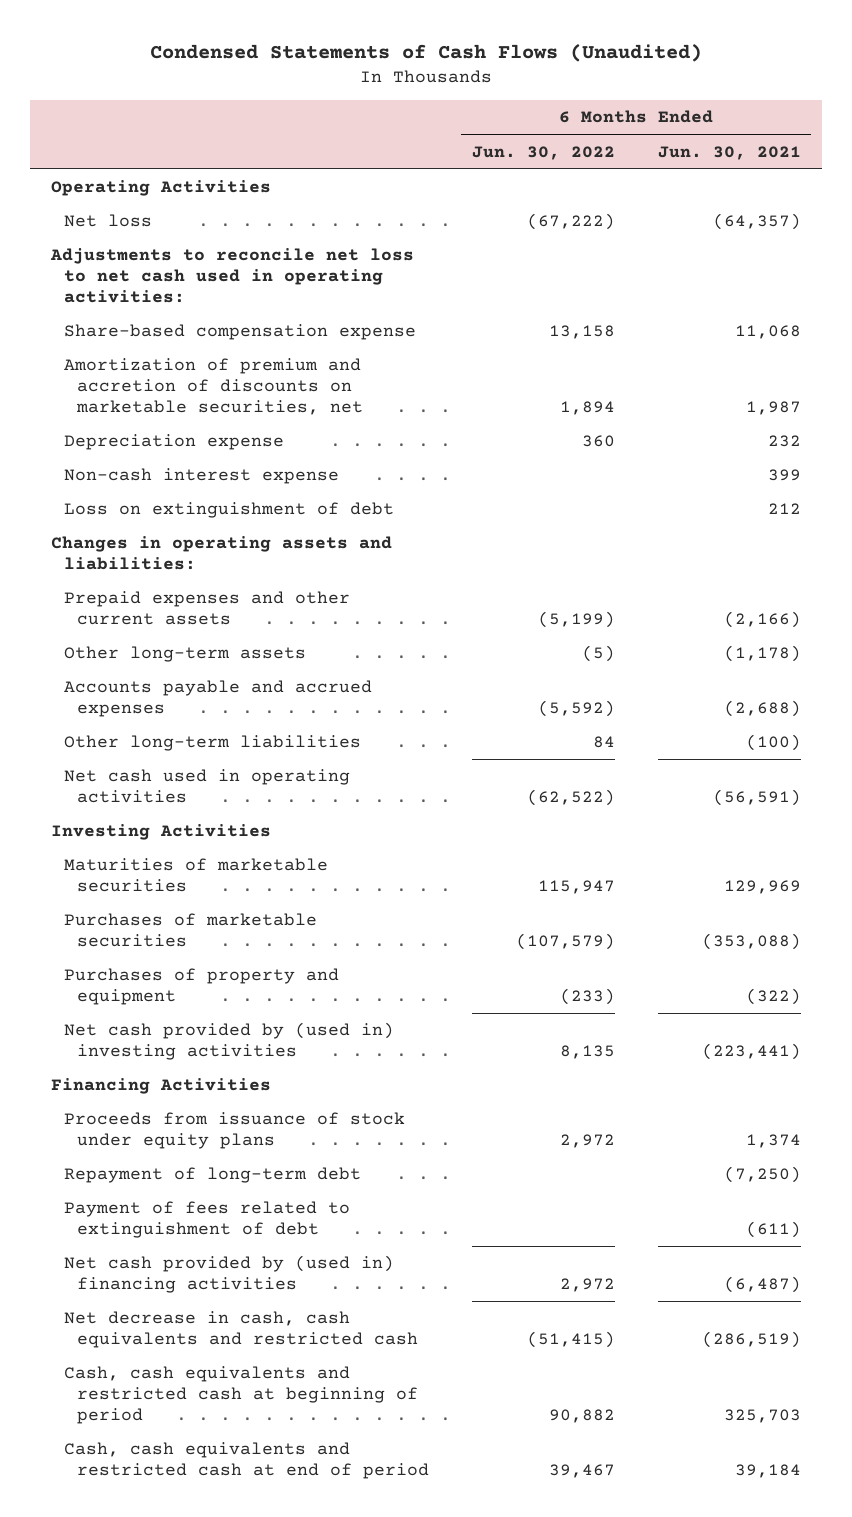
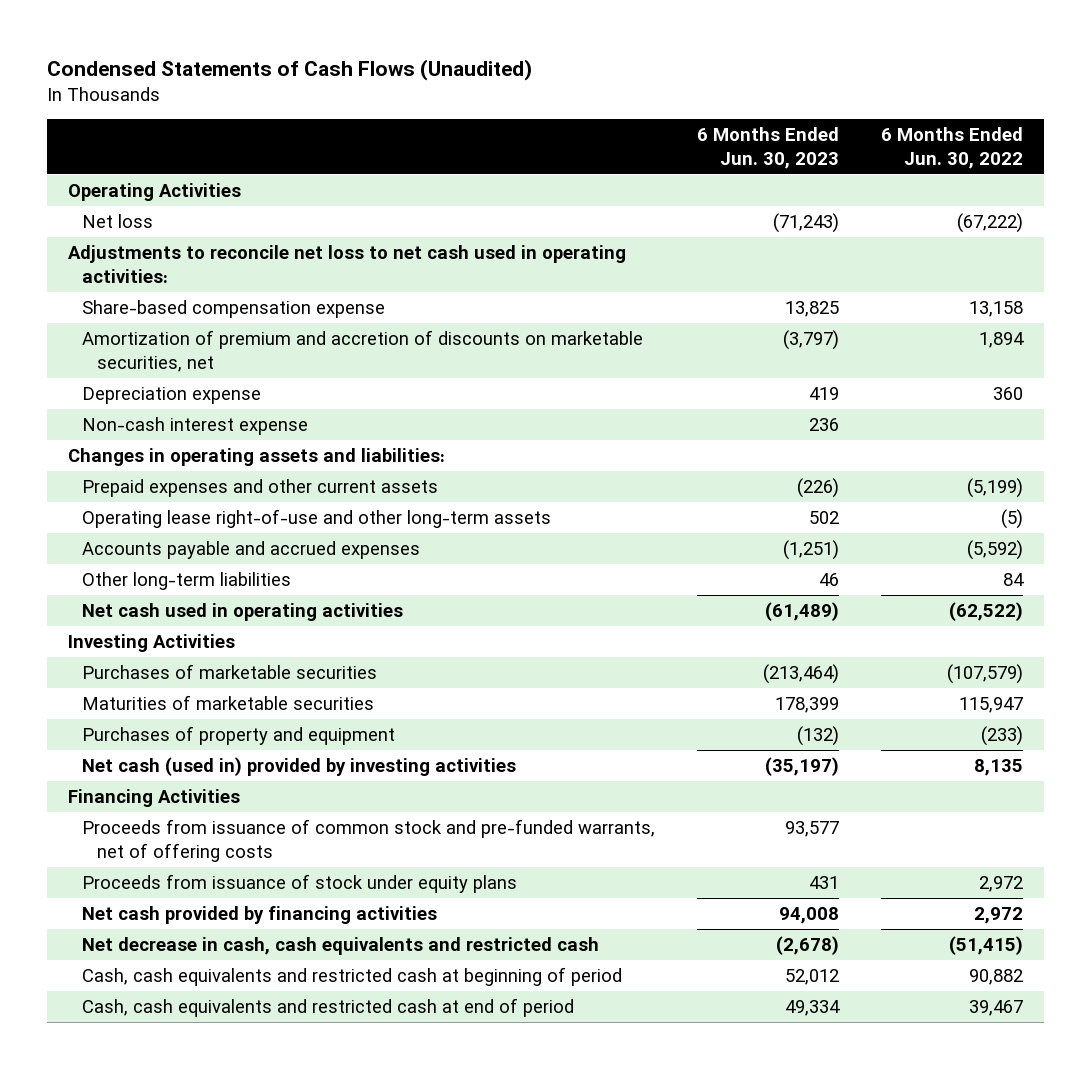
[657,145,801,160] Jun. 30, 2021 -> none
none -> [697,127,840,169] 6 Months Ended Jun. 30, 2023
[64,502,395,519] Loss on extinguishment of debt -> none
[64,646,307,663] Other long-term assets -> none
none -> [82,509,552,529] Operating lease right-of-use and other long-term assets
[64,858,329,893] Maturities of marketable securities -> [82,695,375,711] Maturities of marketable securities
[64,1022,395,1061] Net cash provided by (used in) investing activities -> [82,757,517,777] Net cash (used in) provided by investing activities
none -> [82,819,656,862] Proceeds from issuance of common stock and pre-funded warrants, net of offering costs
[64,1167,362,1184] Repayment of long-term debt -> none
[64,1201,351,1239] Payment of fees related to extinguishment of debt -> none
[64,1255,395,1294] Net cash provided by (used in) financing activities -> [82,906,438,925] Net cash provided by financing activities

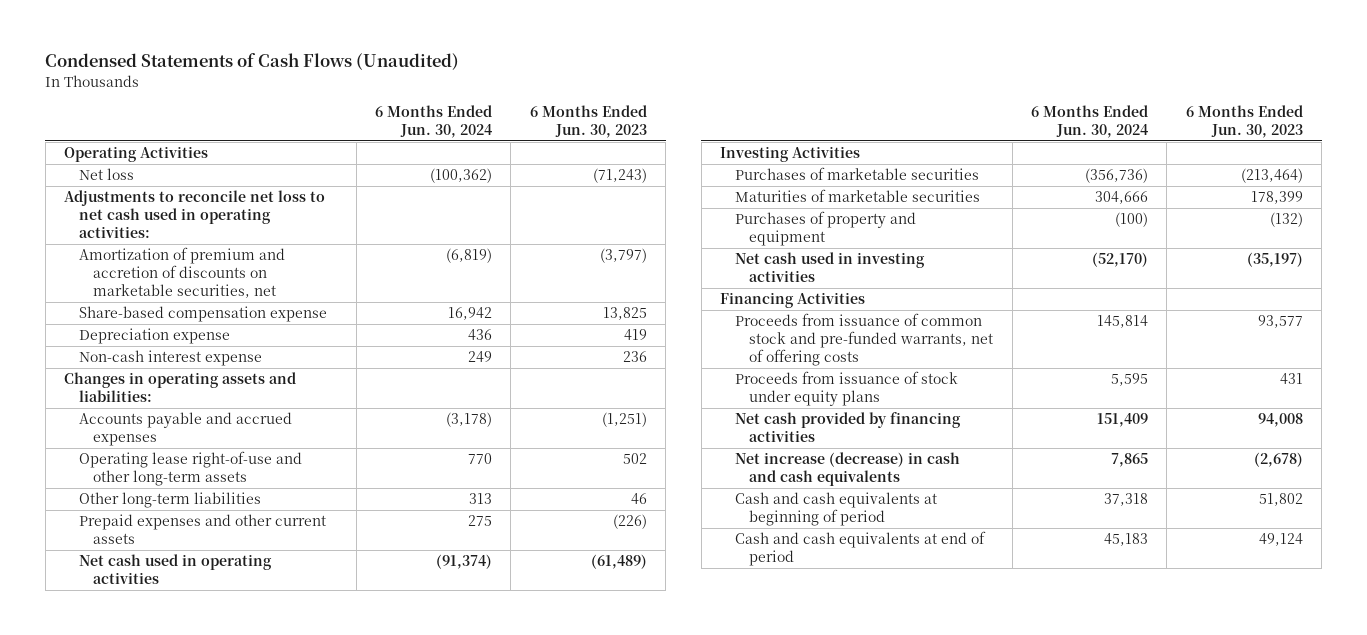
[880,127,1023,169] 6 Months Ended Jun. 30, 2022 -> none
none -> [375,105,493,138] 6 Months Ended Jun. 30, 2024
[82,300,386,319] Share-based compensation expense -> [78,306,327,323] Share-based compensation expense
[82,509,552,529] Operating lease right-of-use and other long-term assets -> [78,451,302,487] Operating lease right-of-use and other long-term assets
[82,479,439,498] Prepaid expenses and other current assets -> [78,514,326,545] Prepaid expenses and other current assets
[82,757,517,777] Net cash (used in) provided by investing activities -> [734,252,925,283] Net cash used in investing activities
[82,937,600,956] Net decrease in cash, cash equivalents and restricted cash -> [734,452,960,487] Net increase (decrease) in cash and cash equivalents
[82,967,623,987] Cash, cash equivalents and restricted cash at beginning of period -> [734,492,937,527] Cash and cash equivalents at beginning of period
[785,969,840,986] 52,012 -> [1258,493,1303,507] 51,802
[82,998,575,1018] Cash, cash equivalents and restricted cash at end of period -> [734,531,986,567] Cash and cash equivalents at end of period
[785,1000,841,1017] 49,334 -> [1258,533,1303,547] 49,124

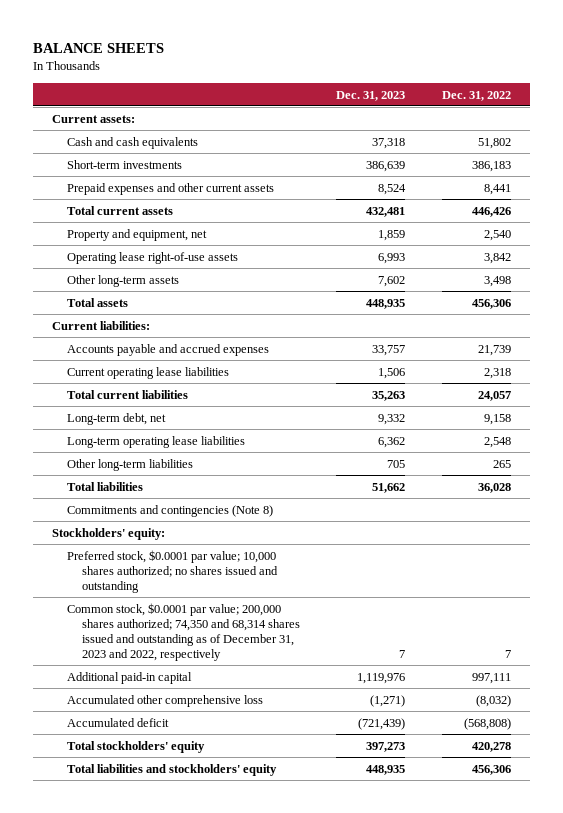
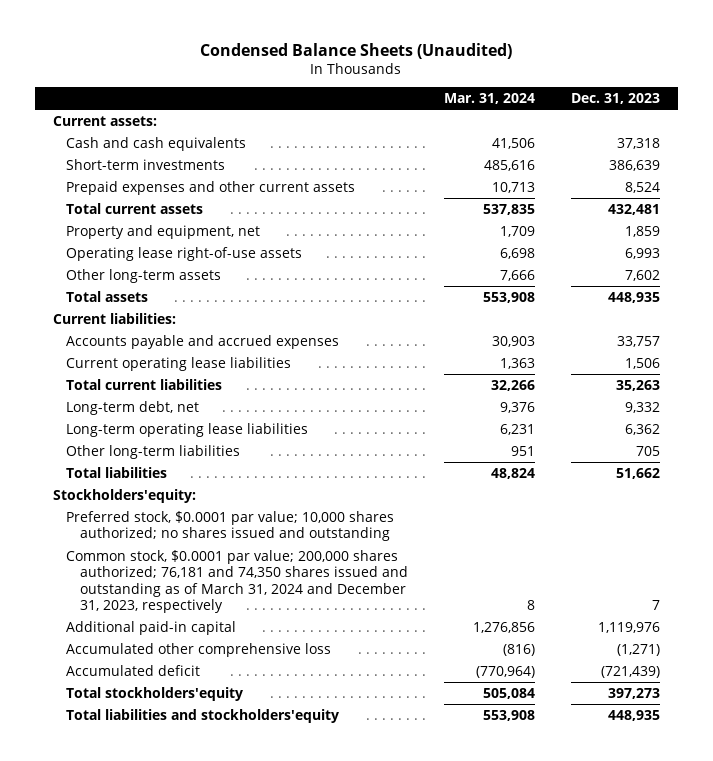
[33,43,165,54] BALANCE SHEETS -> [200,42,513,59] Condensed Balance Sheets (Unaudited)
[442,90,512,101] Dec. 31, 2022 -> none
none -> [444,93,536,105] Mar. 31, 2024
[66,504,273,517] Commitments and contingencies (Note 8) -> none
[51,527,165,540] Stockholders' equity: -> [52,488,196,503] Stockholders'equity:
[66,602,300,662] Common stock, $0.0001 par value; 200,000 shares authorized; 74,350 and 68,314 shares issued and outstanding as of December 31, 2023 and 2022, respectively -> [66,549,409,614] Common stock, $0.0001 par value; 200,000 shares authorized; 76,181 and 74,350 shares issued and outstanding as of March 31, 2024 and December 31, 2023, respectively
[66,740,205,753] Total stockholders' equity -> [66,686,244,701] Total stockholders'equity
[66,763,277,776] Total liabilities and stockholders' equity -> [66,708,340,723] Total liabilities and stockholders'equity

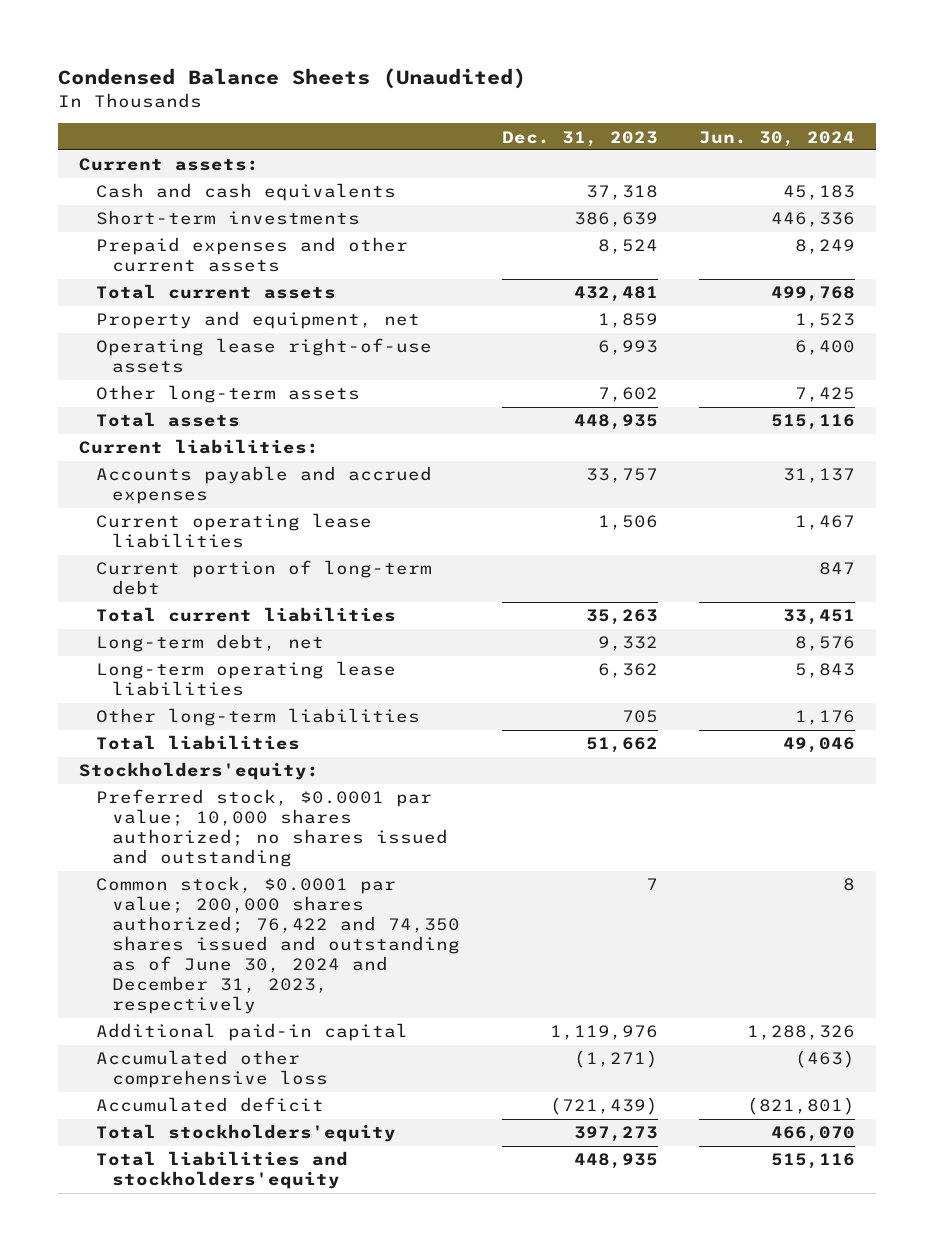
[444,93,536,105] Mar. 31, 2024 -> none
none -> [699,130,856,147] Jun. 30, 2024
none -> [95,560,432,596] Current portion of long-term debt
[66,549,409,614] Common stock, $0.0001 par value; 200,000 shares authorized; 76,181 and 74,350 shares issued and outstanding as of March 31, 2024 and December 31, 2023, respectively -> [95,876,461,1015] Common stock, $0.0001 par value; 200,000 shares authorized; 76,422 and 74,350 shares issued and outstanding as of June 30, 2024 and December 31, 2023, respectively

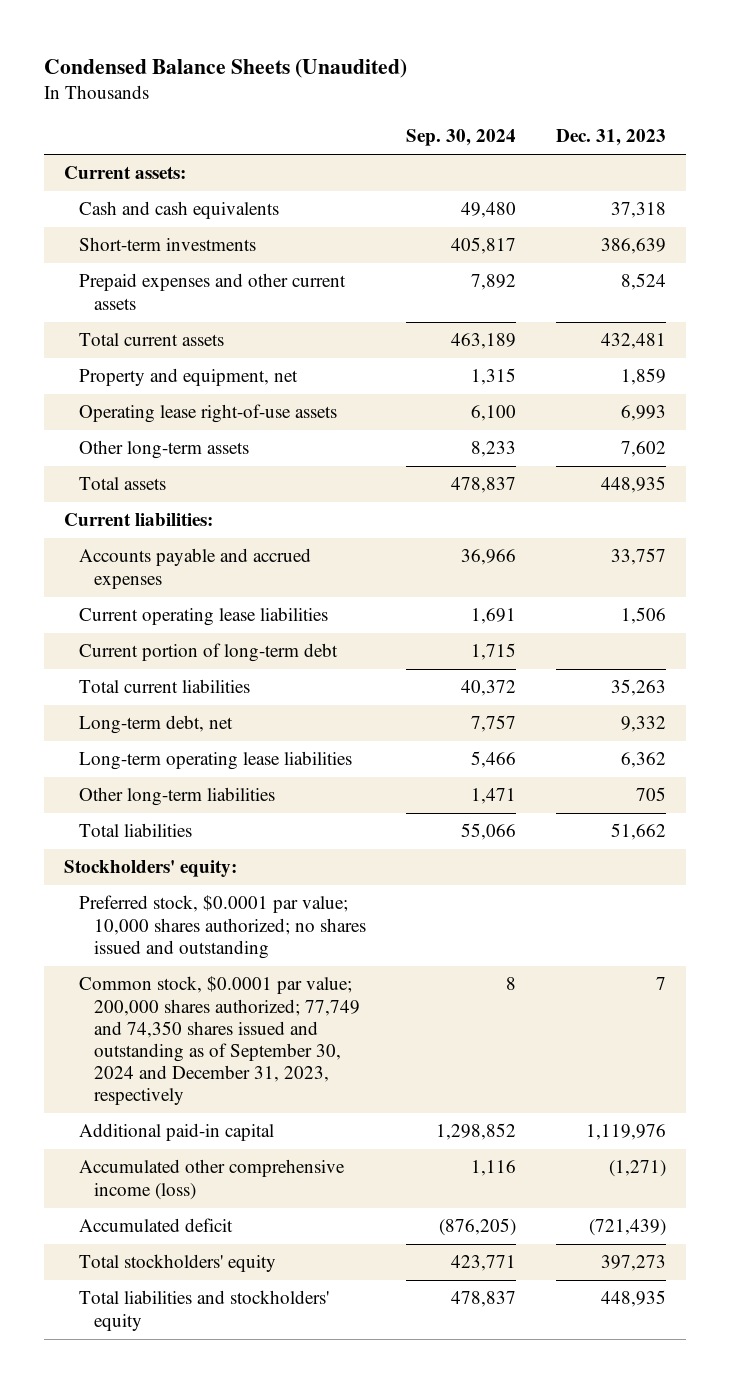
[699,130,856,147] Jun. 30, 2024 -> none
none -> [405,129,516,147] Sep. 30, 2024
[78,762,319,781] Stockholders'equity: -> [64,860,238,878] Stockholders' equity:
[95,876,461,1015] Common stock, $0.0001 par value; 200,000 shares authorized; 76,422 and 74,350 shares issued and outstanding as of June 30, 2024 and December 31, 2023, respectively -> [79,976,360,1105] Common stock, $0.0001 par value; 200,000 shares authorized; 77,749 and 74,350 shares issued and outstanding as of September 30, 2024 and December 31, 2023, respectively
[95,1050,329,1089] Accumulated other comprehensive loss -> [79,1159,346,1200] Accumulated other comprehensive income (loss)
[95,1124,396,1143] Total stockholders'equity -> [79,1254,277,1273] Total stockholders' equity
[95,1151,348,1190] Total liabilities and stockholders'equity -> [79,1290,330,1331] Total liabilities and stockholders' equity

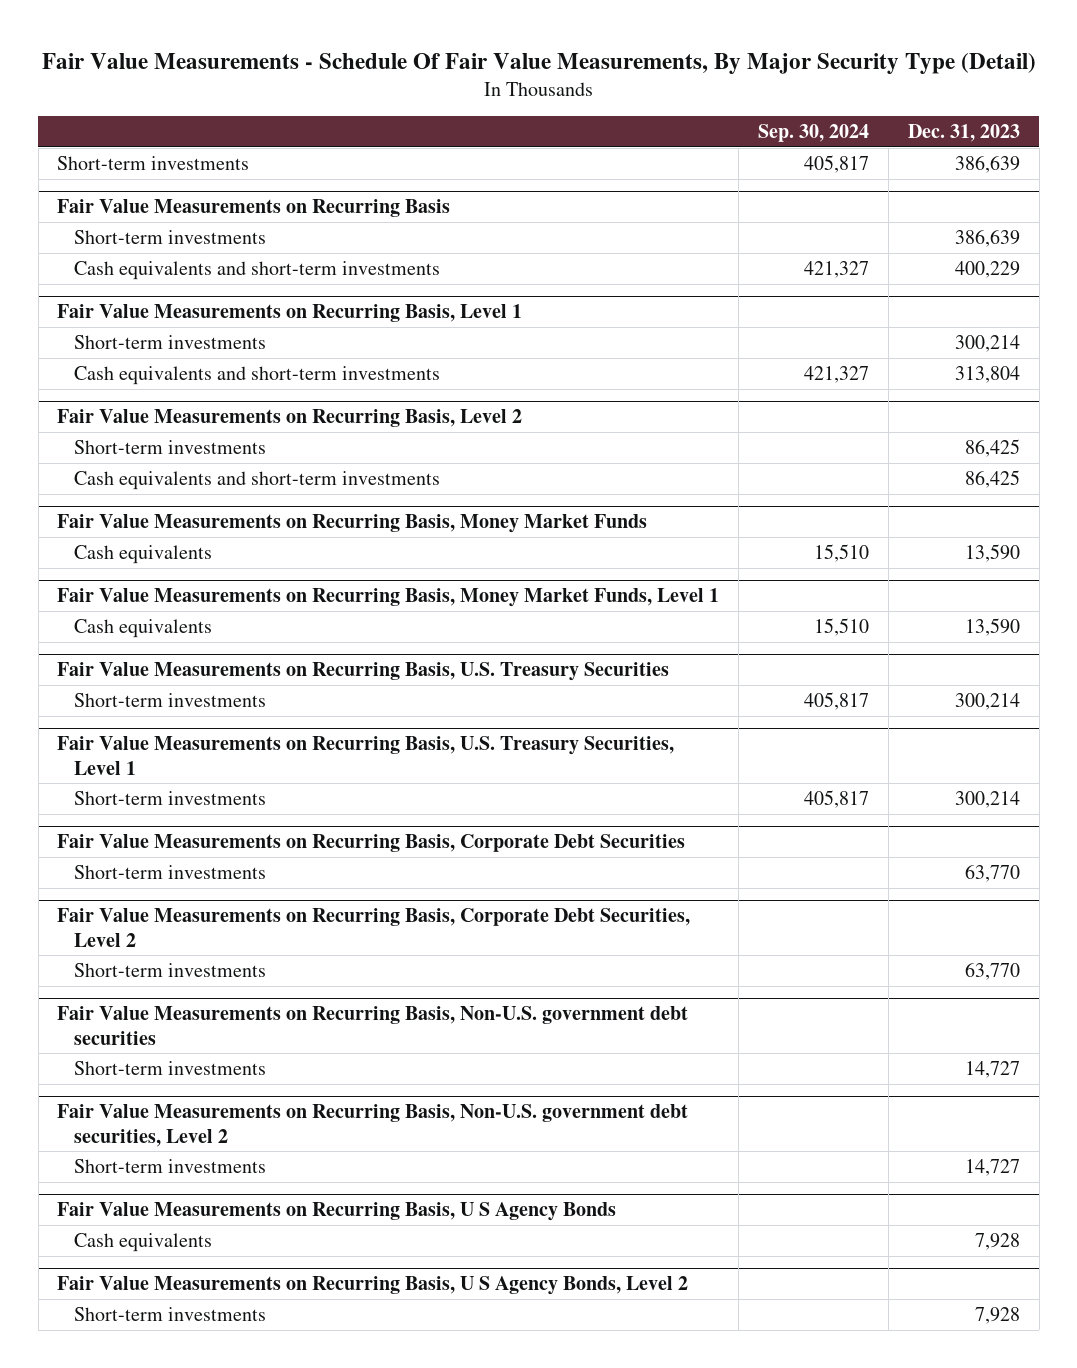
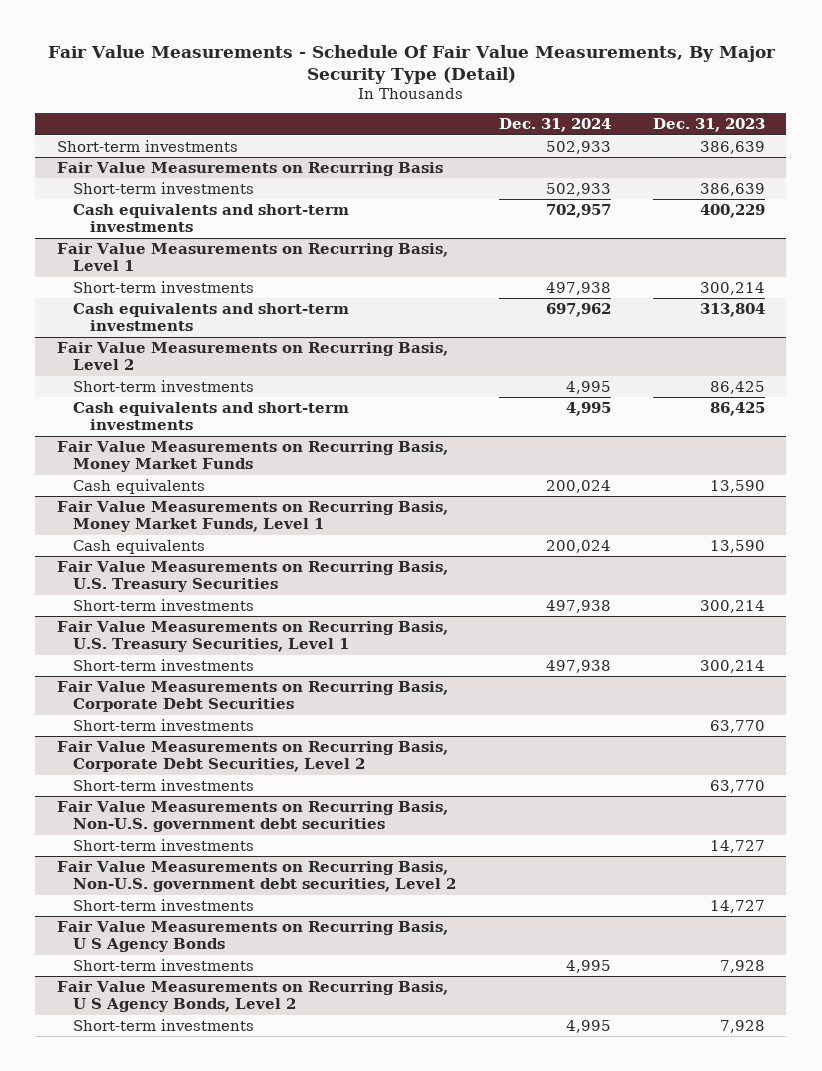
[758,123,870,142] Sep. 30, 2024 -> none
none -> [498,118,611,133] Dec. 31, 2024
[74,1232,213,1252] Cash equivalents -> [73,958,255,971] Short-term investments

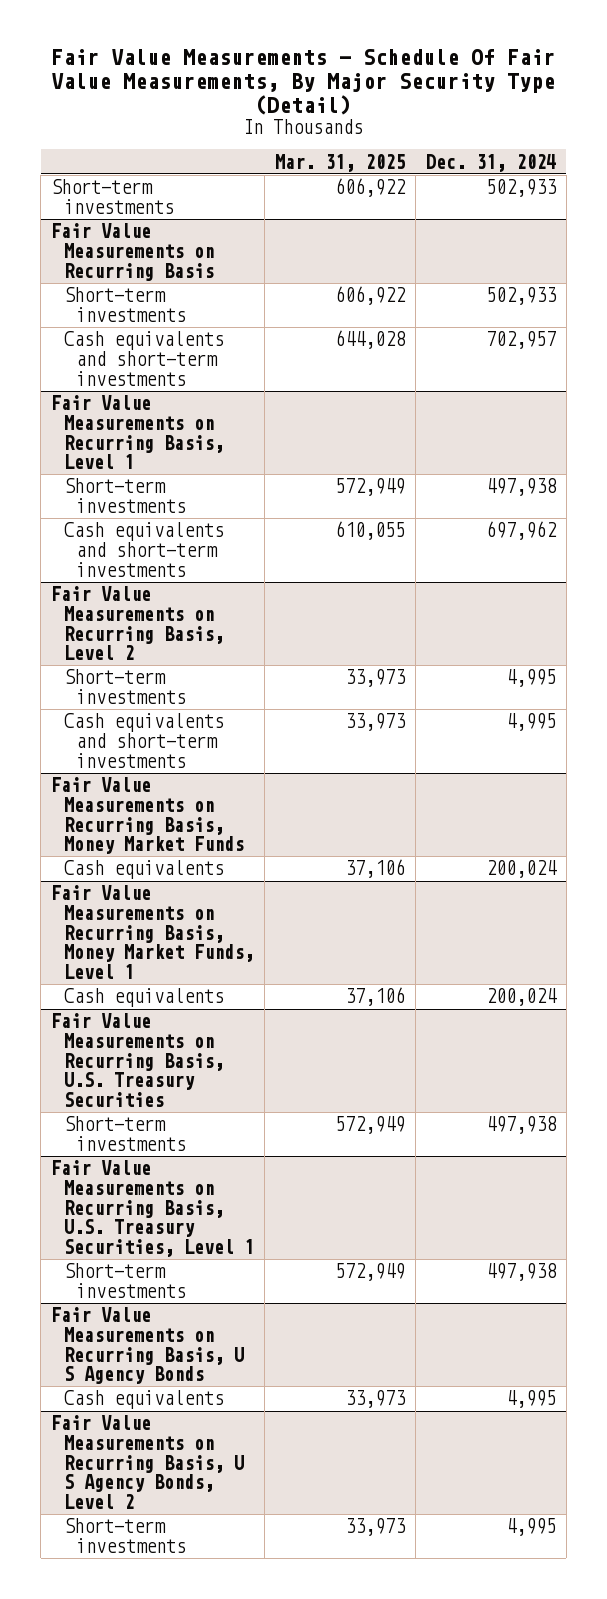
[653,118,766,133] Dec. 31, 2023 -> none
none -> [274,153,405,172] Mar. 31, 2025
[56,680,448,713] Fair Value Measurements on Recurring Basis, Corporate Debt Securities -> none
[73,718,255,731] Short-term investments -> none
[56,740,448,773] Fair Value Measurements on Recurring Basis, Corporate Debt Securities, Level 2 -> none
[73,778,255,791] Short-term investments -> none
[56,800,448,833] Fair Value Measurements on Recurring Basis, Non-U.S. government debt securities -> none
[73,838,255,851] Short-term investments -> none
[56,860,457,893] Fair Value Measurements on Recurring Basis, Non-U.S. government debt securities, Level 2 -> none
[73,898,255,911] Short-term investments -> none
[73,958,255,971] Short-term investments -> [63,1390,224,1410] Cash equivalents

